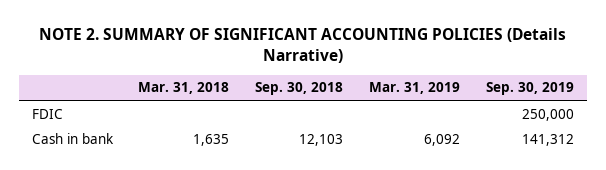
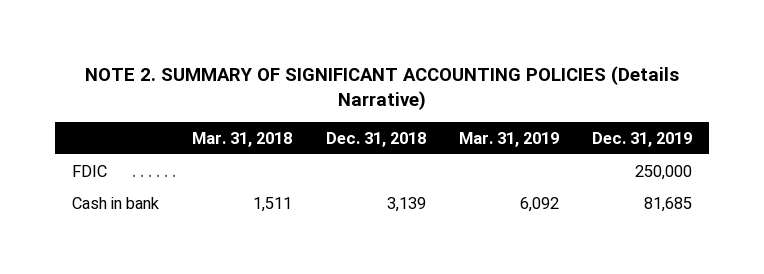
[255,82,344,96] Sep. 30, 2018 -> none
[486,82,575,96] Sep. 30, 2019 -> none
none -> [325,131,426,147] Dec. 31, 2018
none -> [592,131,693,147] Dec. 31, 2019
[193,133,230,146] 1,635 -> [253,196,293,212] 1,511

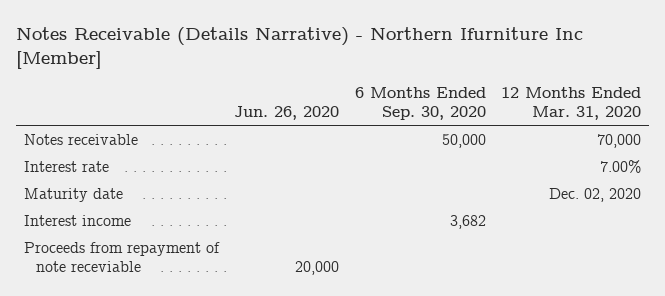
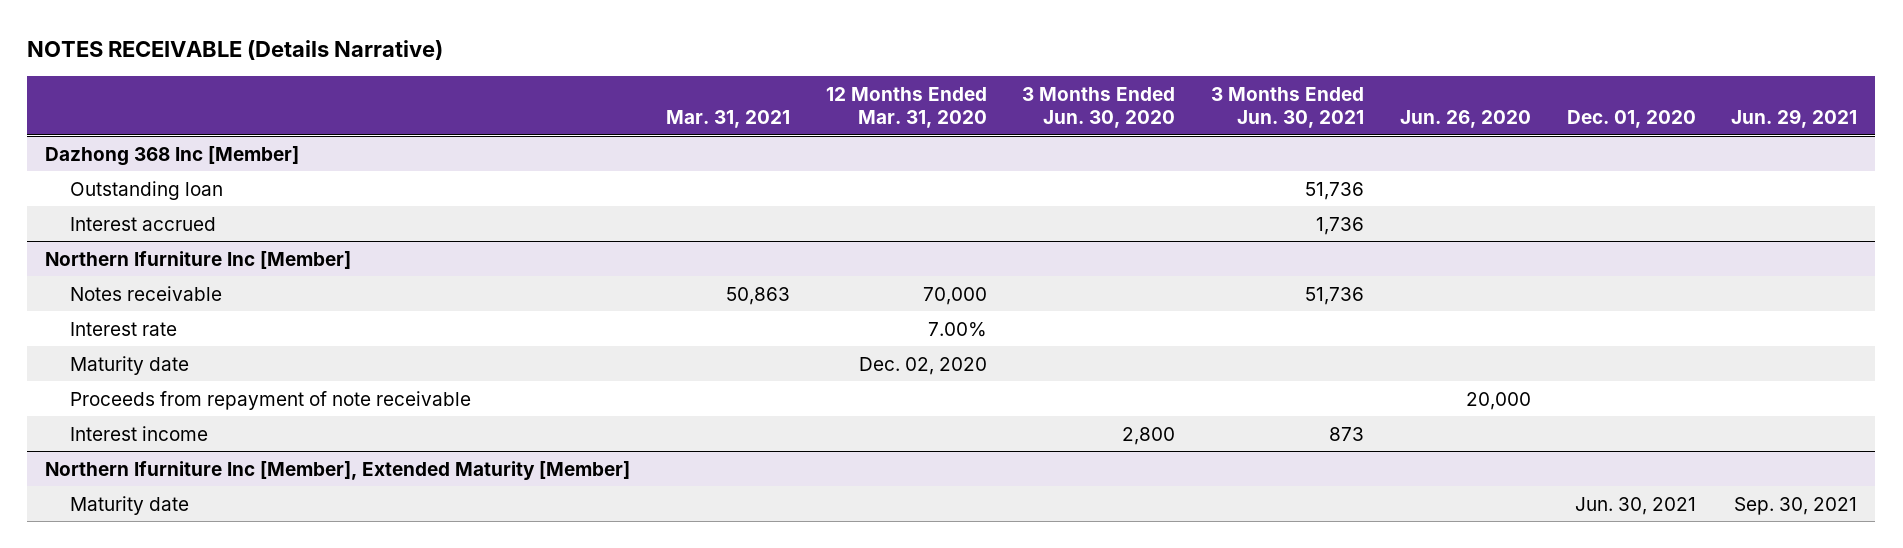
[16,26,584,69] Notes Receivable (Details Narrative) - Northern Ifurniture Inc [Member] -> [27,39,444,60] NOTES RECEIVABLE (Details Narrative)
[354,87,486,120] 6 Months Ended Sep. 30, 2020 -> none
none -> [665,110,790,129] Mar. 31, 2021
none -> [1022,86,1176,129] 3 Months Ended Jun. 30, 2020
none -> [1211,86,1365,129] 3 Months Ended Jun. 30, 2021
none -> [1566,110,1696,129] Dec. 01, 2020
none -> [1731,109,1858,129] Jun. 29, 2021
none -> [45,145,300,166] Dazhong 368 Inc [Member]
none -> [70,180,224,200] Outstanding loan
none -> [70,216,217,231] Interest accrued
none -> [45,250,352,269] Northern Ifurniture Inc [Member]
none -> [70,390,472,410] Proceeds from repayment of note receivable
[23,241,220,272] Proceeds from repayment of note receviable -> none
none -> [45,460,631,480] Northern Ifurniture Inc [Member], Extended Maturity [Member]
none -> [70,495,190,515] Maturity date

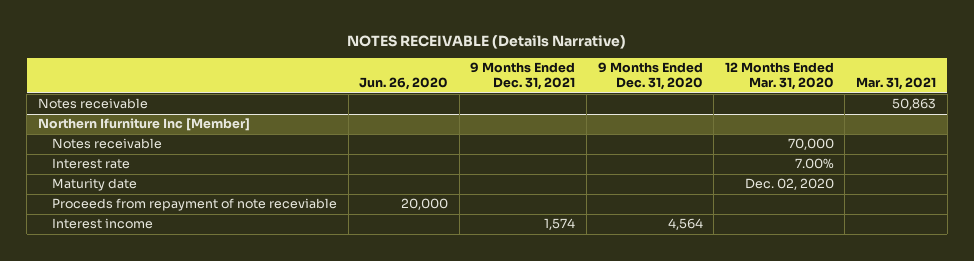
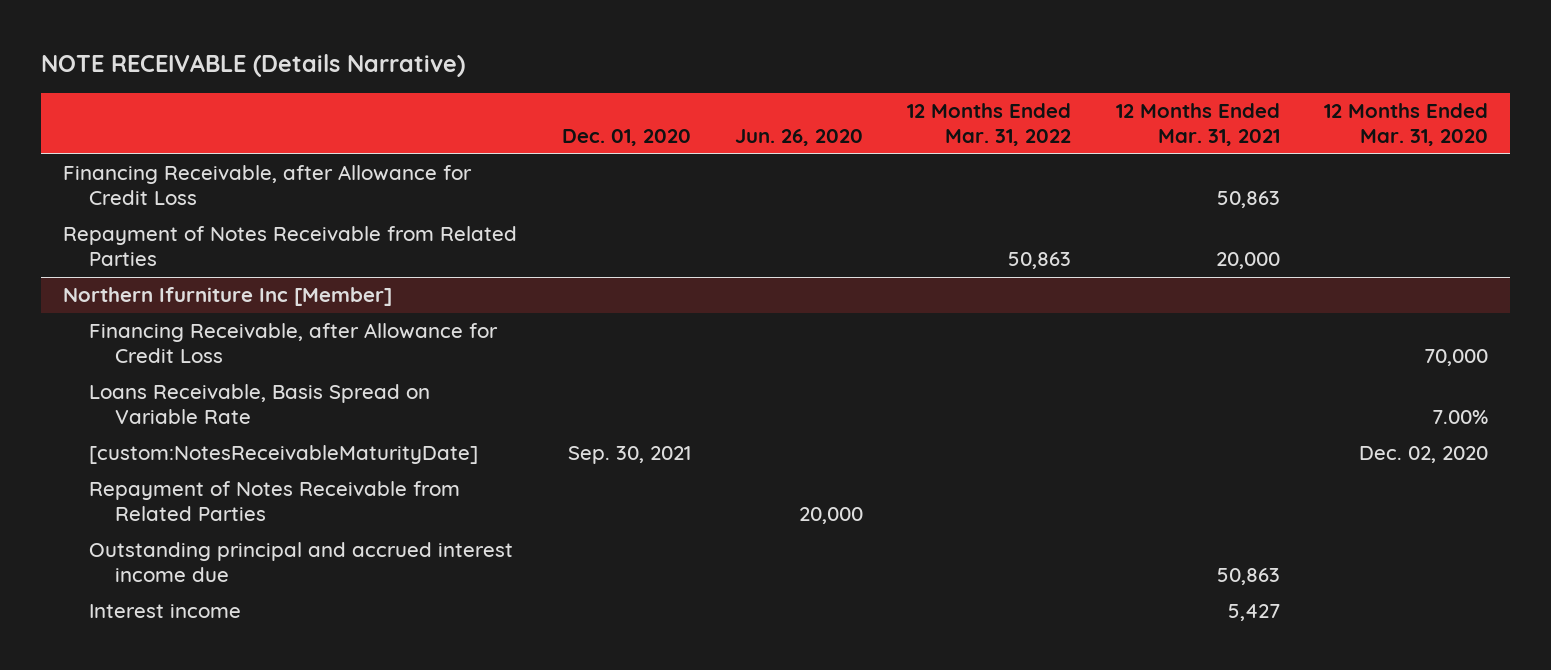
[346,34,626,49] NOTES RECEIVABLE (Details Narrative) -> [40,54,465,78] NOTE RECEIVABLE (Details Narrative)
[470,62,576,91] 9 Months Ended Dec. 31, 2021 -> none
[597,62,703,91] 9 Months Ended Dec. 31, 2020 -> none
[856,77,937,91] Mar. 31, 2021 -> none
none -> [561,129,691,147] Dec. 01, 2020
none -> [907,102,1072,147] 12 Months Ended Mar. 31, 2022
none -> [1115,102,1280,147] 12 Months Ended Mar. 31, 2021
[37,98,148,110] Notes receivable -> [63,165,473,206] Financing Receivable, after Allowance for Credit Loss
none -> [63,226,518,267] Repayment of Notes Receivable from Related Parties
[51,138,162,150] Notes receivable -> [88,323,498,364] Financing Receivable, after Allowance for Credit Loss
[51,158,130,170] Interest rate -> [88,384,430,425] Loans Receivable, Basis Spread on Variable Rate
[51,178,137,192] Maturity date -> [88,445,478,465] [custom:NotesReceivableMaturityDate]
[51,198,337,212] Proceeds from repayment of note receviable -> [88,481,460,522] Repayment of Notes Receivable from Related Parties
none -> [88,542,513,583] Outstanding principal and accrued interest income due

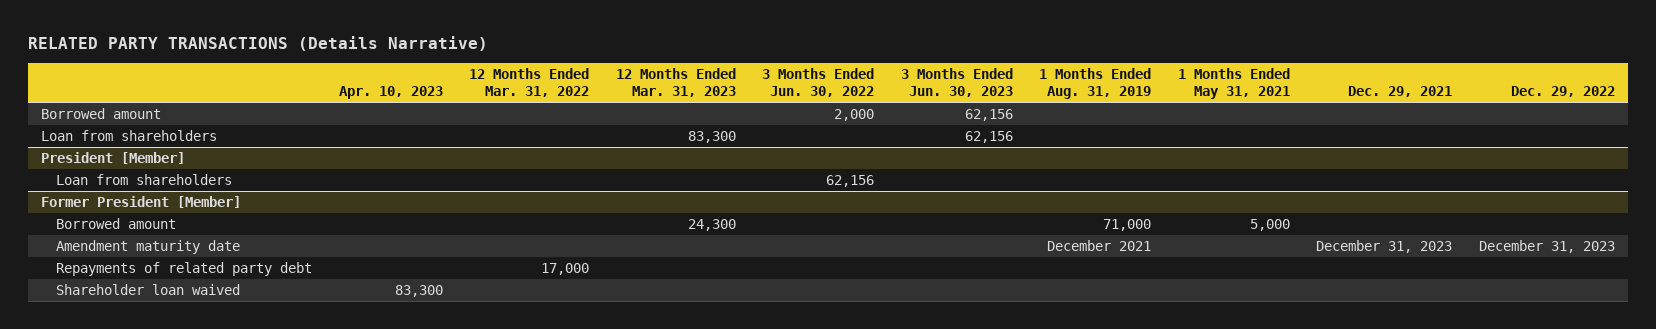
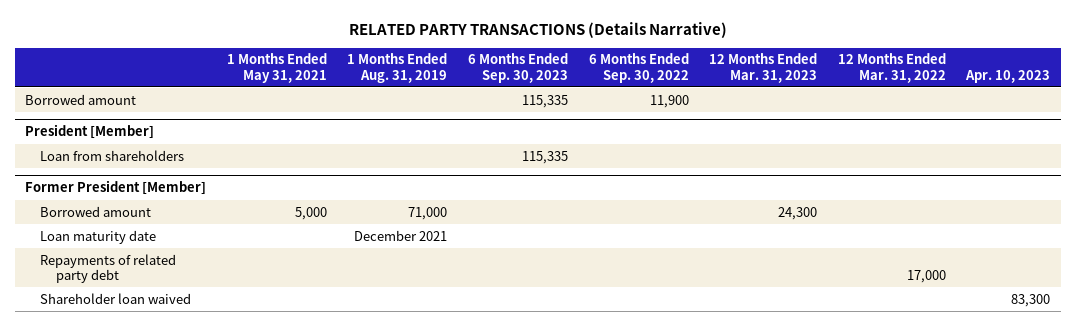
[762,68,875,98] 3 Months Ended Jun. 30, 2022 -> none
[900,68,1013,98] 3 Months Ended Jun. 30, 2023 -> none
[1348,86,1453,98] Dec. 29, 2021 -> none
[1510,86,1615,98] Dec. 29, 2022 -> none
none -> [467,53,568,83] 6 Months Ended Sep. 30, 2023
none -> [588,53,689,83] 6 Months Ended Sep. 30, 2022
[41,130,218,142] Loan from shareholders -> none
[56,240,241,255] Amendment maturity date -> [40,229,157,244] Loan maturity date

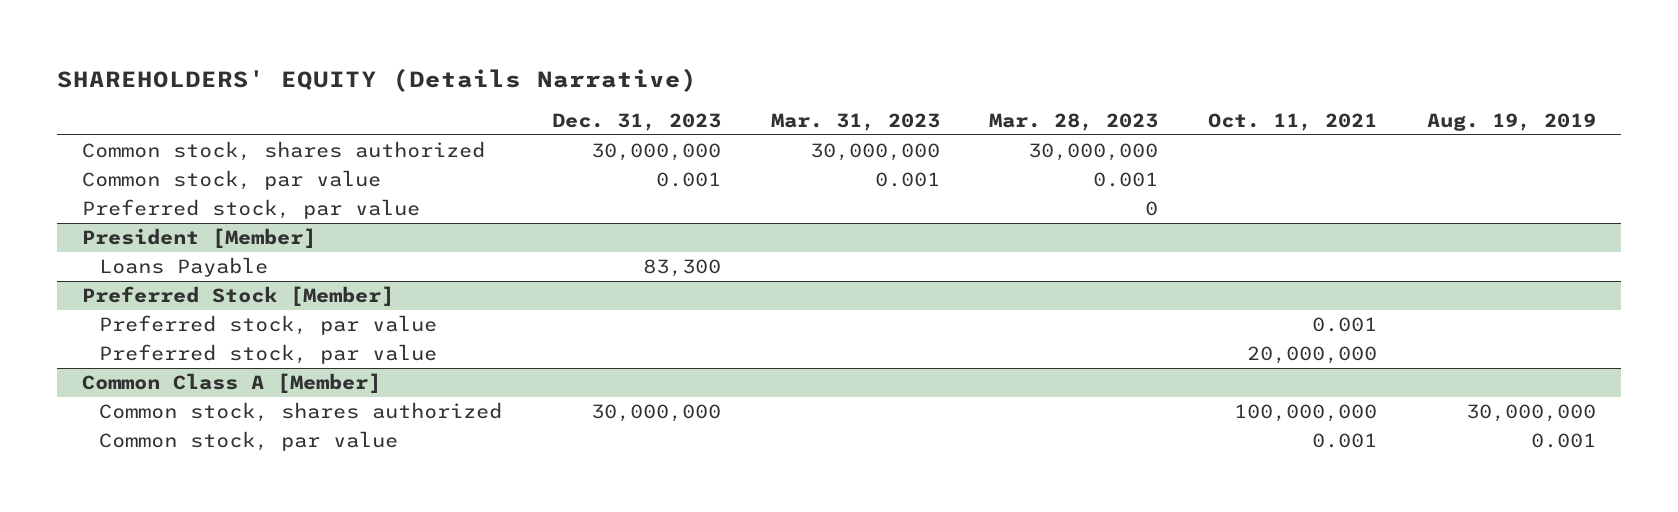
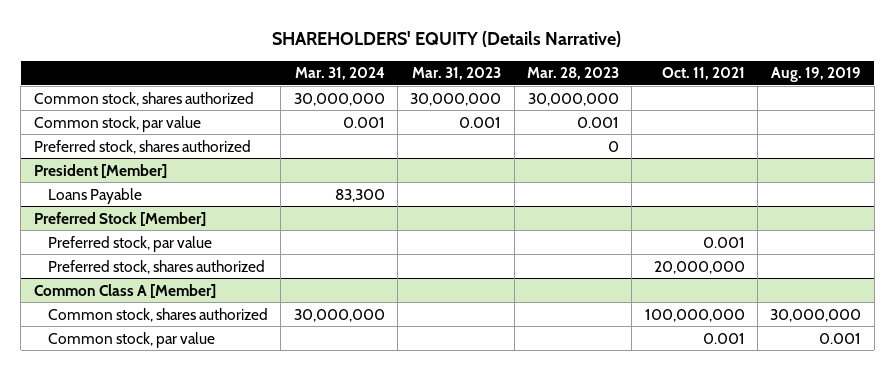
[551,113,721,132] Dec. 31, 2023 -> none
none -> [294,67,385,81] Mar. 31, 2024
[82,199,421,220] Preferred stock, par value -> [33,139,251,154] Preferred stock, shares authorized
[99,344,438,365] Preferred stock, par value -> [48,259,266,274] Preferred stock, shares authorized

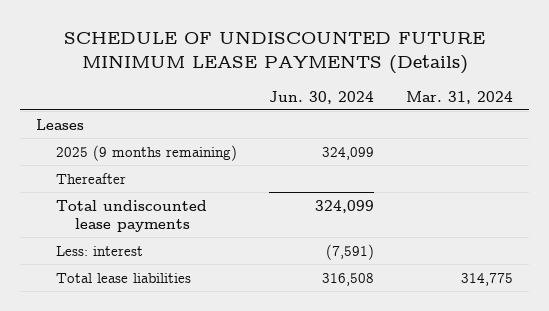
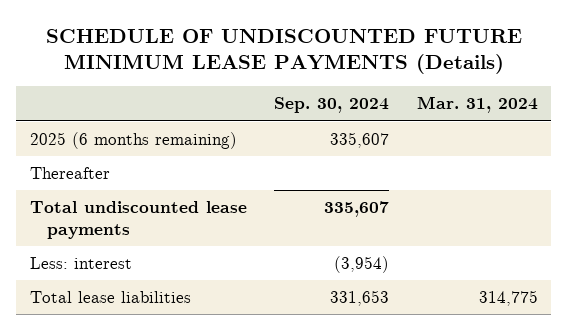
[268,90,374,104] Jun. 30, 2024 -> none
none -> [274,97,390,114] Sep. 30, 2024
[36,118,85,130] Leases -> none
[55,144,237,161] 2025 (9 months remaining) -> [29,131,237,149] 2025 (6 months remaining)

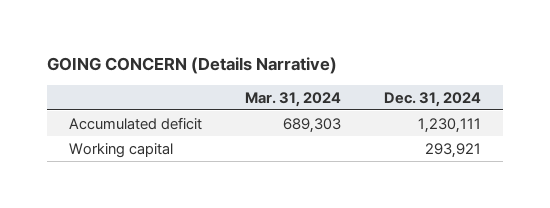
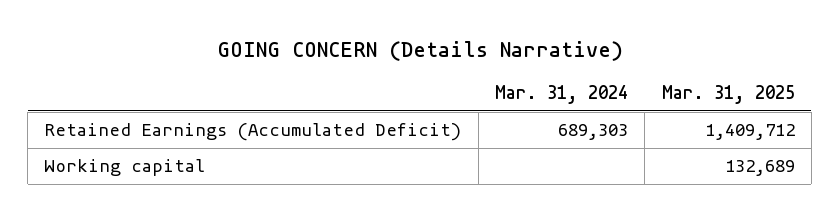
[383,91,481,107] Dec. 31, 2024 -> none
none -> [661,85,795,105] Mar. 31, 2025
[68,116,202,130] Accumulated deficit -> [44,123,462,142] Retained Earnings (Accumulated Deficit)

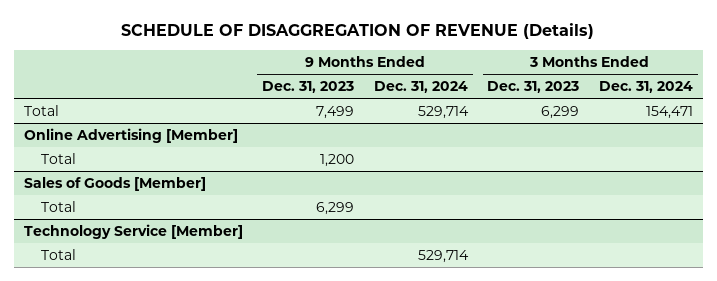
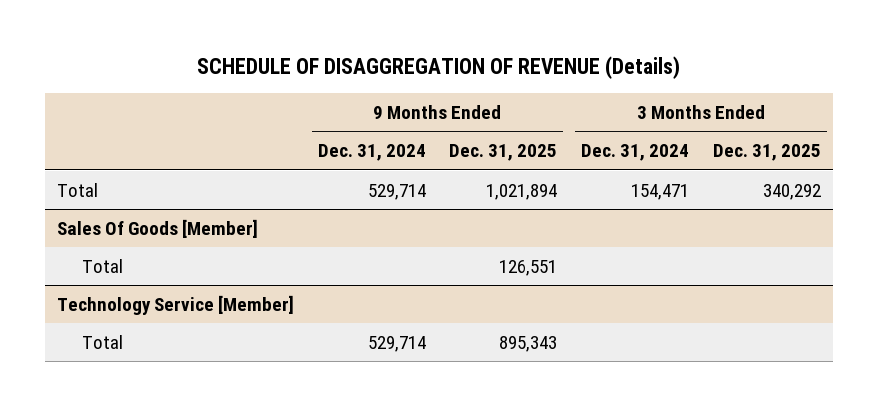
[262,81,355,94] Dec. 31, 2023 -> none
[487,81,580,94] Dec. 31, 2023 -> none
none -> [449,144,558,162] Dec. 31, 2025
none -> [713,144,822,162] Dec. 31, 2025
[23,128,238,144] Online Advertising [Member] -> none
[40,153,76,165] Total -> none
[23,177,206,192] Sales of Goods [Member] -> [56,218,258,238] Sales Of Goods [Member]

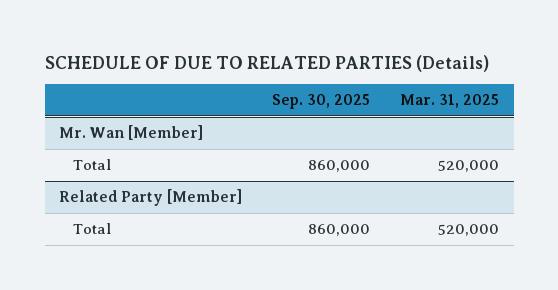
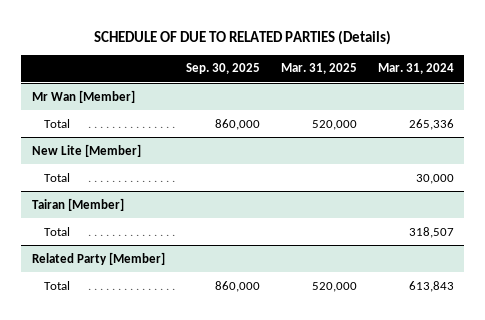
none -> [377,63,454,75] Mar. 31, 2024
[59,125,204,141] Mr. Wan [Member] -> [31,89,135,103] Mr Wan [Member]
none -> [31,143,141,157] New Lite [Member]
none -> [44,172,71,182] Total
none -> [31,197,124,211] Tairan [Member]
none -> [44,226,71,236] Total

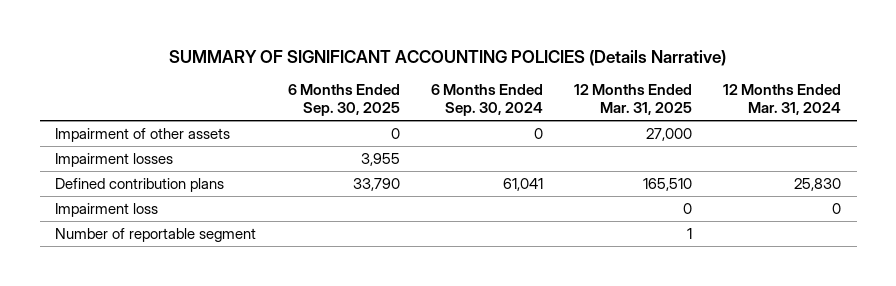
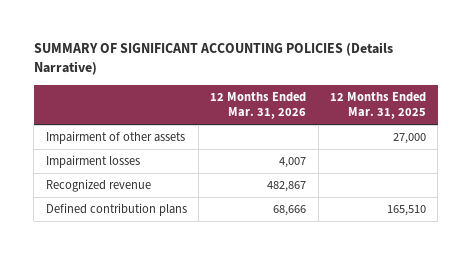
[287,84,400,117] 6 Months Ended Sep. 30, 2025 -> none
[430,84,543,117] 6 Months Ended Sep. 30, 2024 -> none
[723,84,842,116] 12 Months Ended Mar. 31, 2024 -> none
none -> [210,91,307,120] 12 Months Ended Mar. 31, 2026
none -> [45,179,151,193] Recognized revenue
[55,202,159,217] Impairment loss -> none
[55,227,257,242] Number of reportable segment -> none

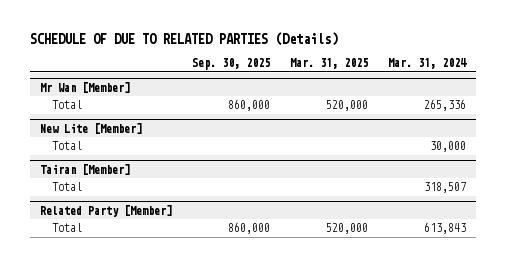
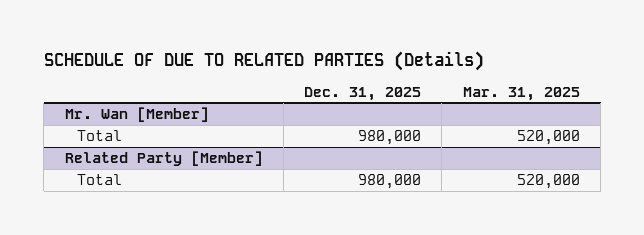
[192,58,271,71] Sep. 30, 2025 -> none
[388,58,468,70] Mar. 31, 2024 -> none
none -> [304,86,422,101] Dec. 31, 2025
[39,81,130,93] Mr Wan [Member] -> [64,106,209,122] Mr. Wan [Member]
[39,122,142,134] New Lite [Member] -> none
[52,141,83,151] Total -> none
[39,163,130,175] Tairan [Member] -> none
[52,182,83,192] Total -> none

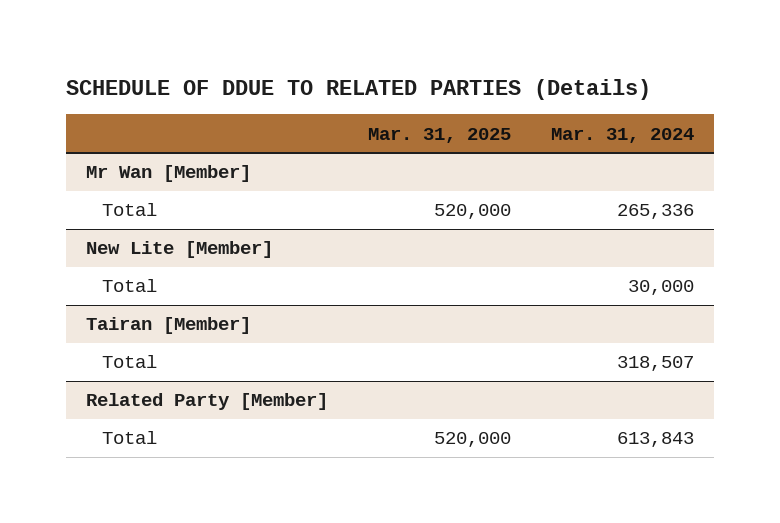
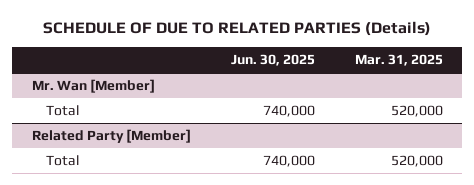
[65,79,651,101] SCHEDULE OF DDUE TO RELATED PARTIES (Details) -> [43,21,432,37] SCHEDULE OF DUE TO RELATED PARTIES (Details)
[550,127,694,143] Mar. 31, 2024 -> none
none -> [230,54,315,67] Jun. 30, 2025
[85,165,251,183] Mr Wan [Member] -> [31,79,155,94] Mr. Wan [Member]
[85,241,273,259] New Lite [Member] -> none
[102,279,158,293] Total -> none
[85,317,251,335] Tairan [Member] -> none
[102,355,158,369] Total -> none

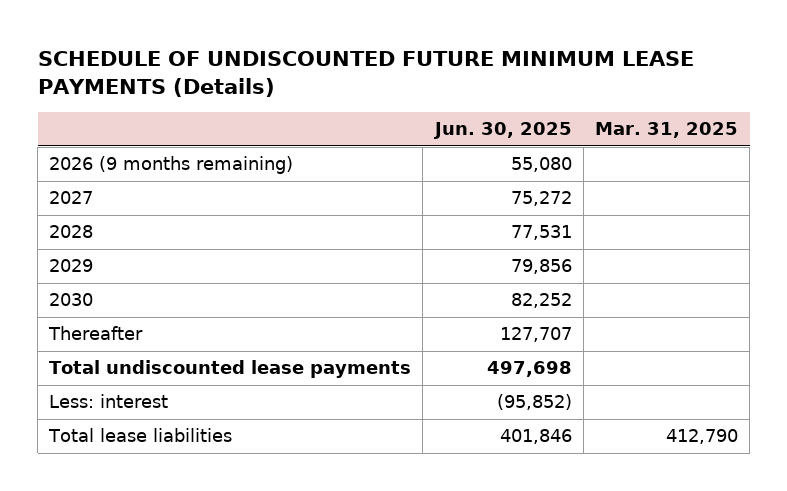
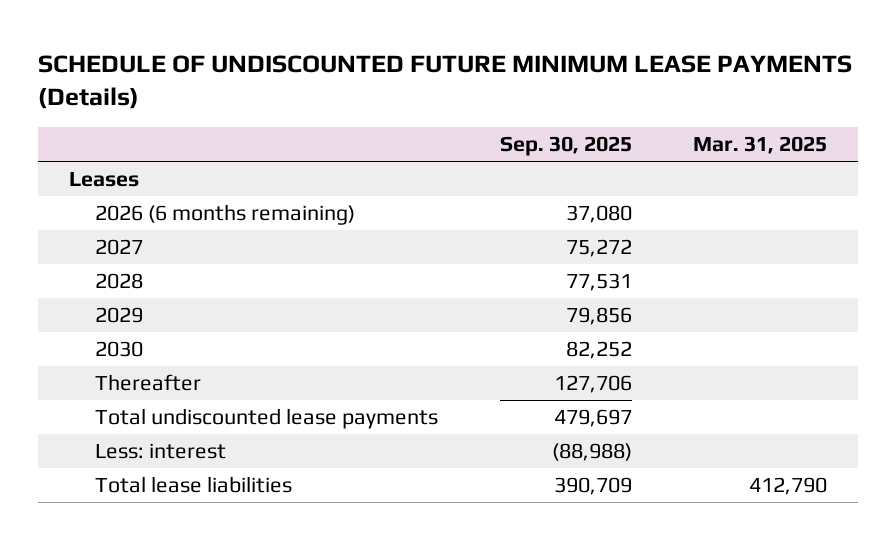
[432,122,572,140] Jun. 30, 2025 -> none
none -> [499,135,632,156] Sep. 30, 2025
none -> [69,172,140,188] Leases
[49,156,294,175] 2026 (9 months remaining) -> [94,204,355,226] 2026 (6 months remaining)

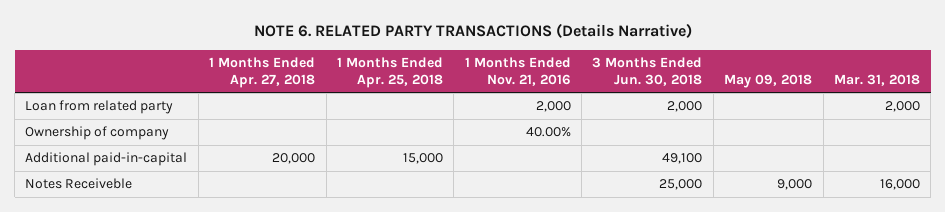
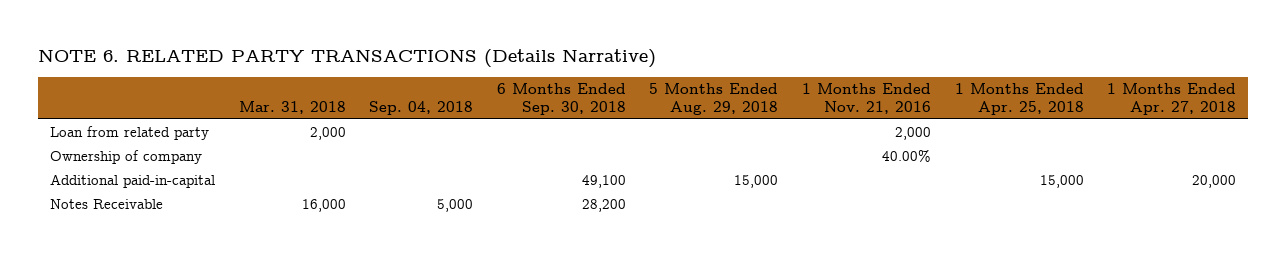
[592,57,703,86] 3 Months Ended Jun. 30, 2018 -> none
[724,73,813,88] May 09, 2018 -> none
none -> [369,101,474,116] Sep. 04, 2018
none -> [496,82,626,116] 6 Months Ended Sep. 30, 2018
none -> [649,82,779,116] 5 Months Ended Aug. 29, 2018
[25,178,133,190] Notes Receiveble -> [50,199,164,210] Notes Receivable

